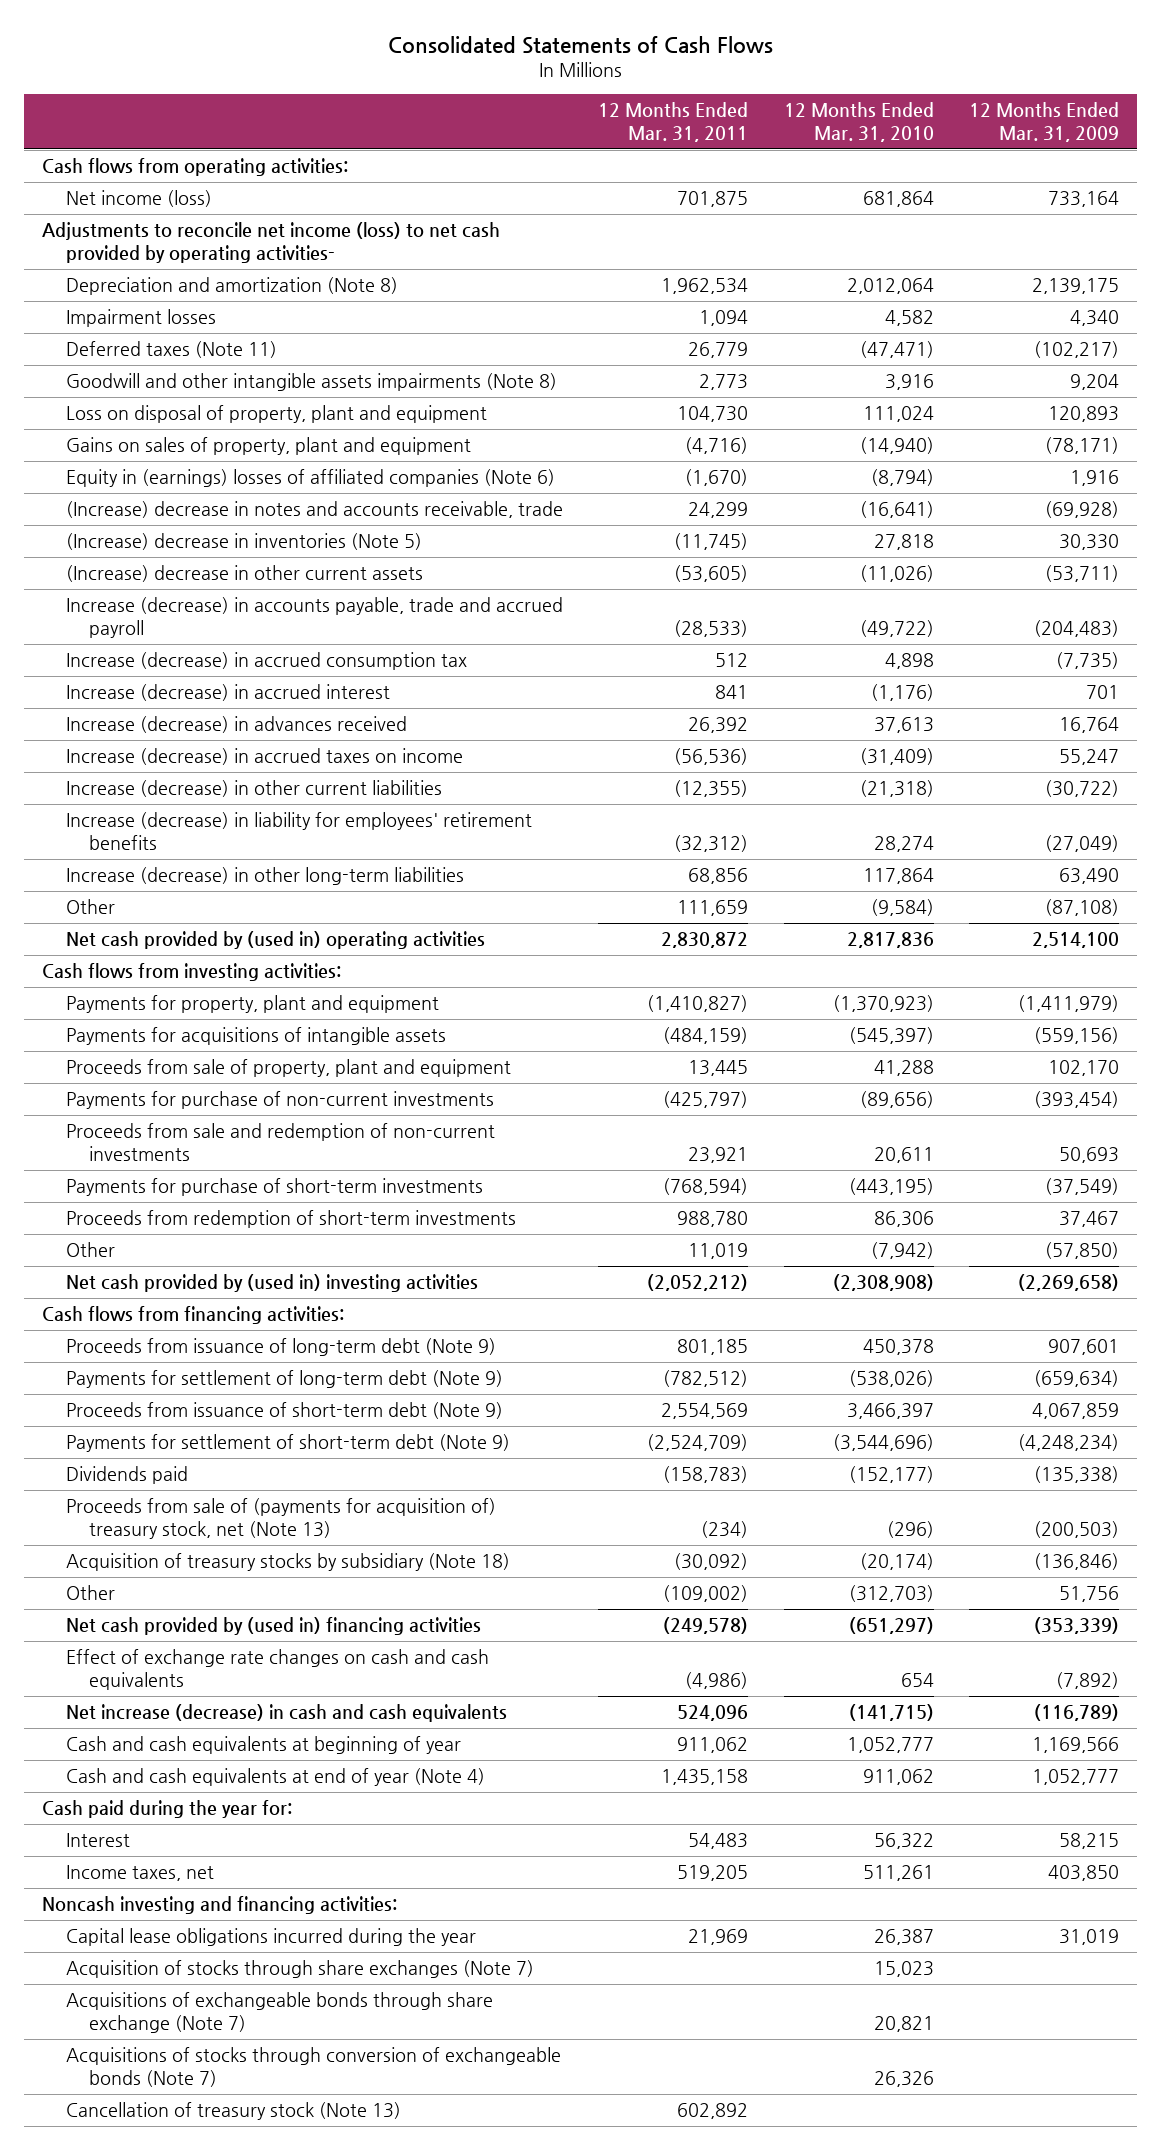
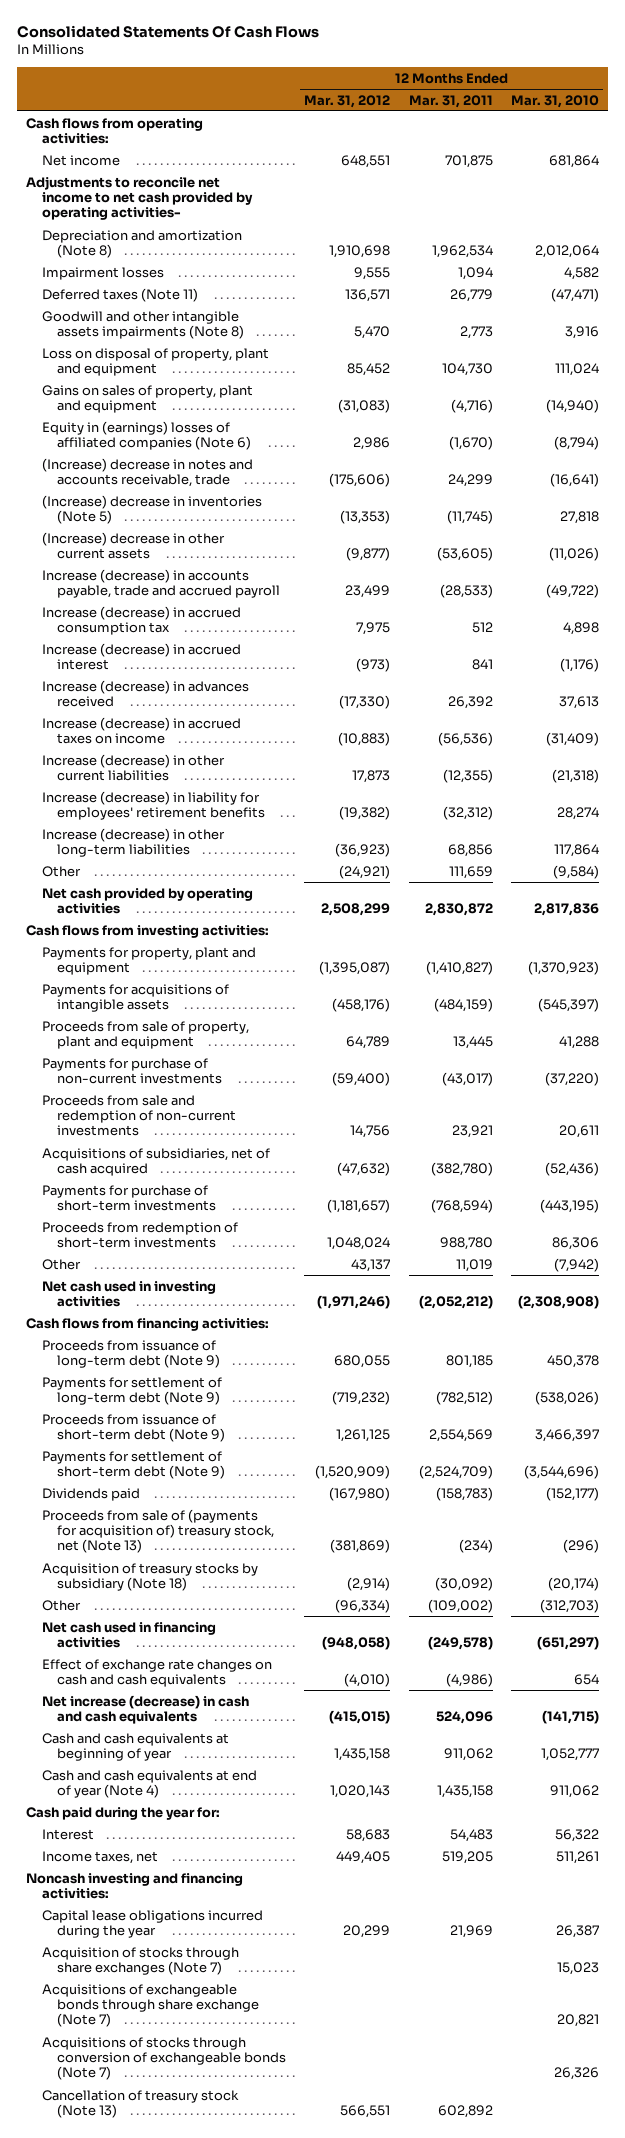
[387,36,773,55] Consolidated Statements of Cash Flows -> [17,24,320,38] Consolidated Statements Of Cash Flows
[968,102,1119,143] 12 Months Ended Mar. 31, 2009 -> none
none -> [304,94,391,108] Mar. 31, 2012
[65,190,212,208] Net income (loss) -> [41,154,120,166] Net income
[42,222,501,264] Adjustments to reconcile net income (loss) to net cash provided by operating activities- -> [26,175,253,221] Adjustments to reconcile net income to net cash provided by operating activities-
[65,931,485,950] Net cash provided by (used in) operating activities -> [41,887,253,915] Net cash provided by operating activities
[663,1091,749,1109] (425,797) -> [441,1072,493,1087] (43,017)
[859,1091,934,1109] (89,656) -> [544,1072,599,1087] (37,220)
none -> [41,1147,270,1177] Acquisitions of subsidiaries, net of cash acquired
[65,1274,478,1293] Net cash provided by (used in) investing activities -> [41,1280,216,1308] Net cash used in investing activities
[65,1617,481,1636] Net cash provided by (used in) financing activities -> [41,1621,216,1649] Net cash used in financing activities

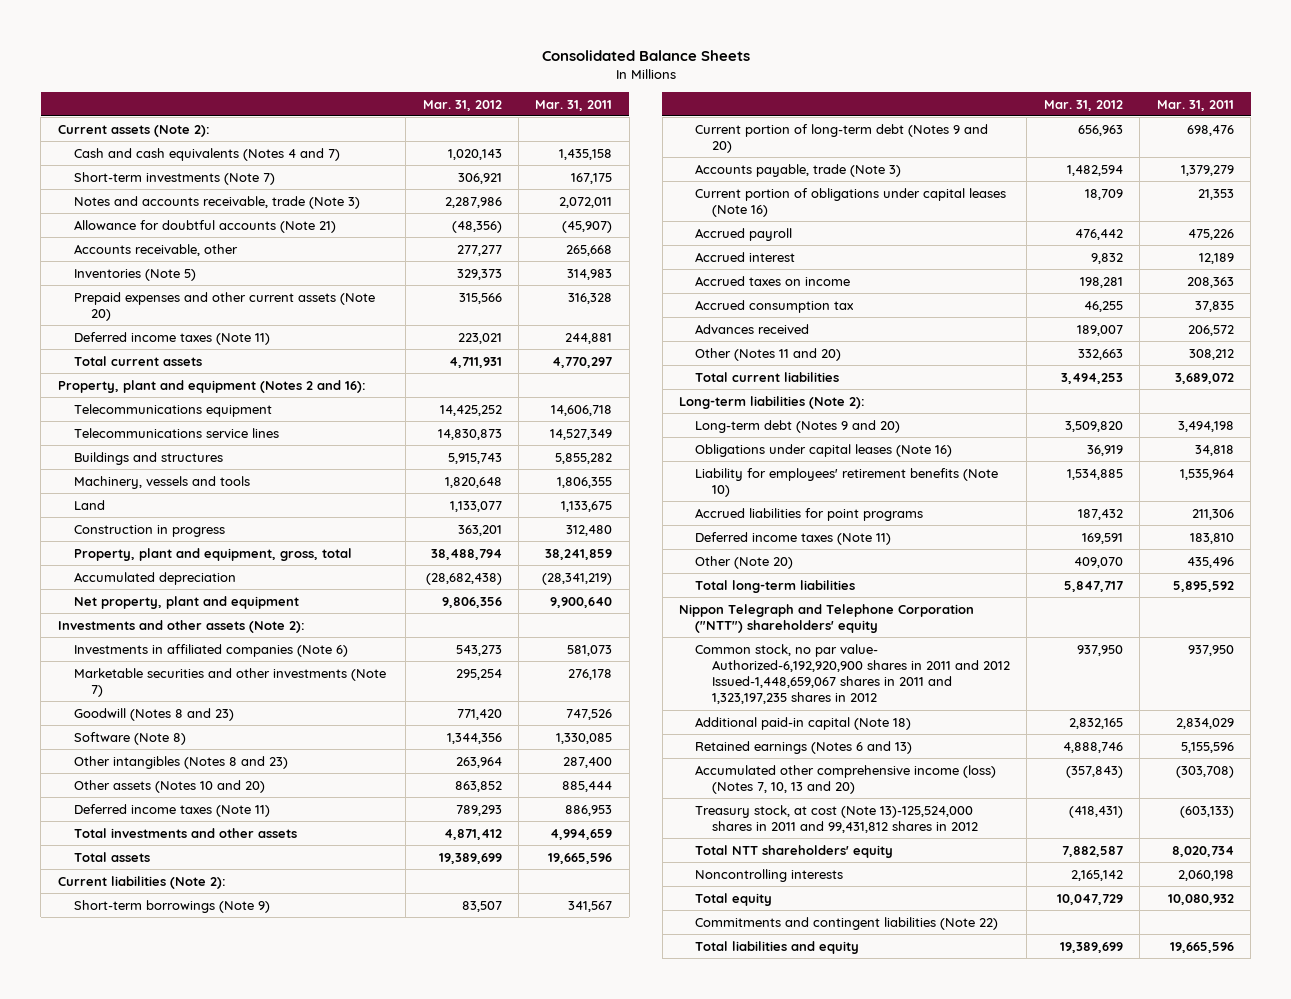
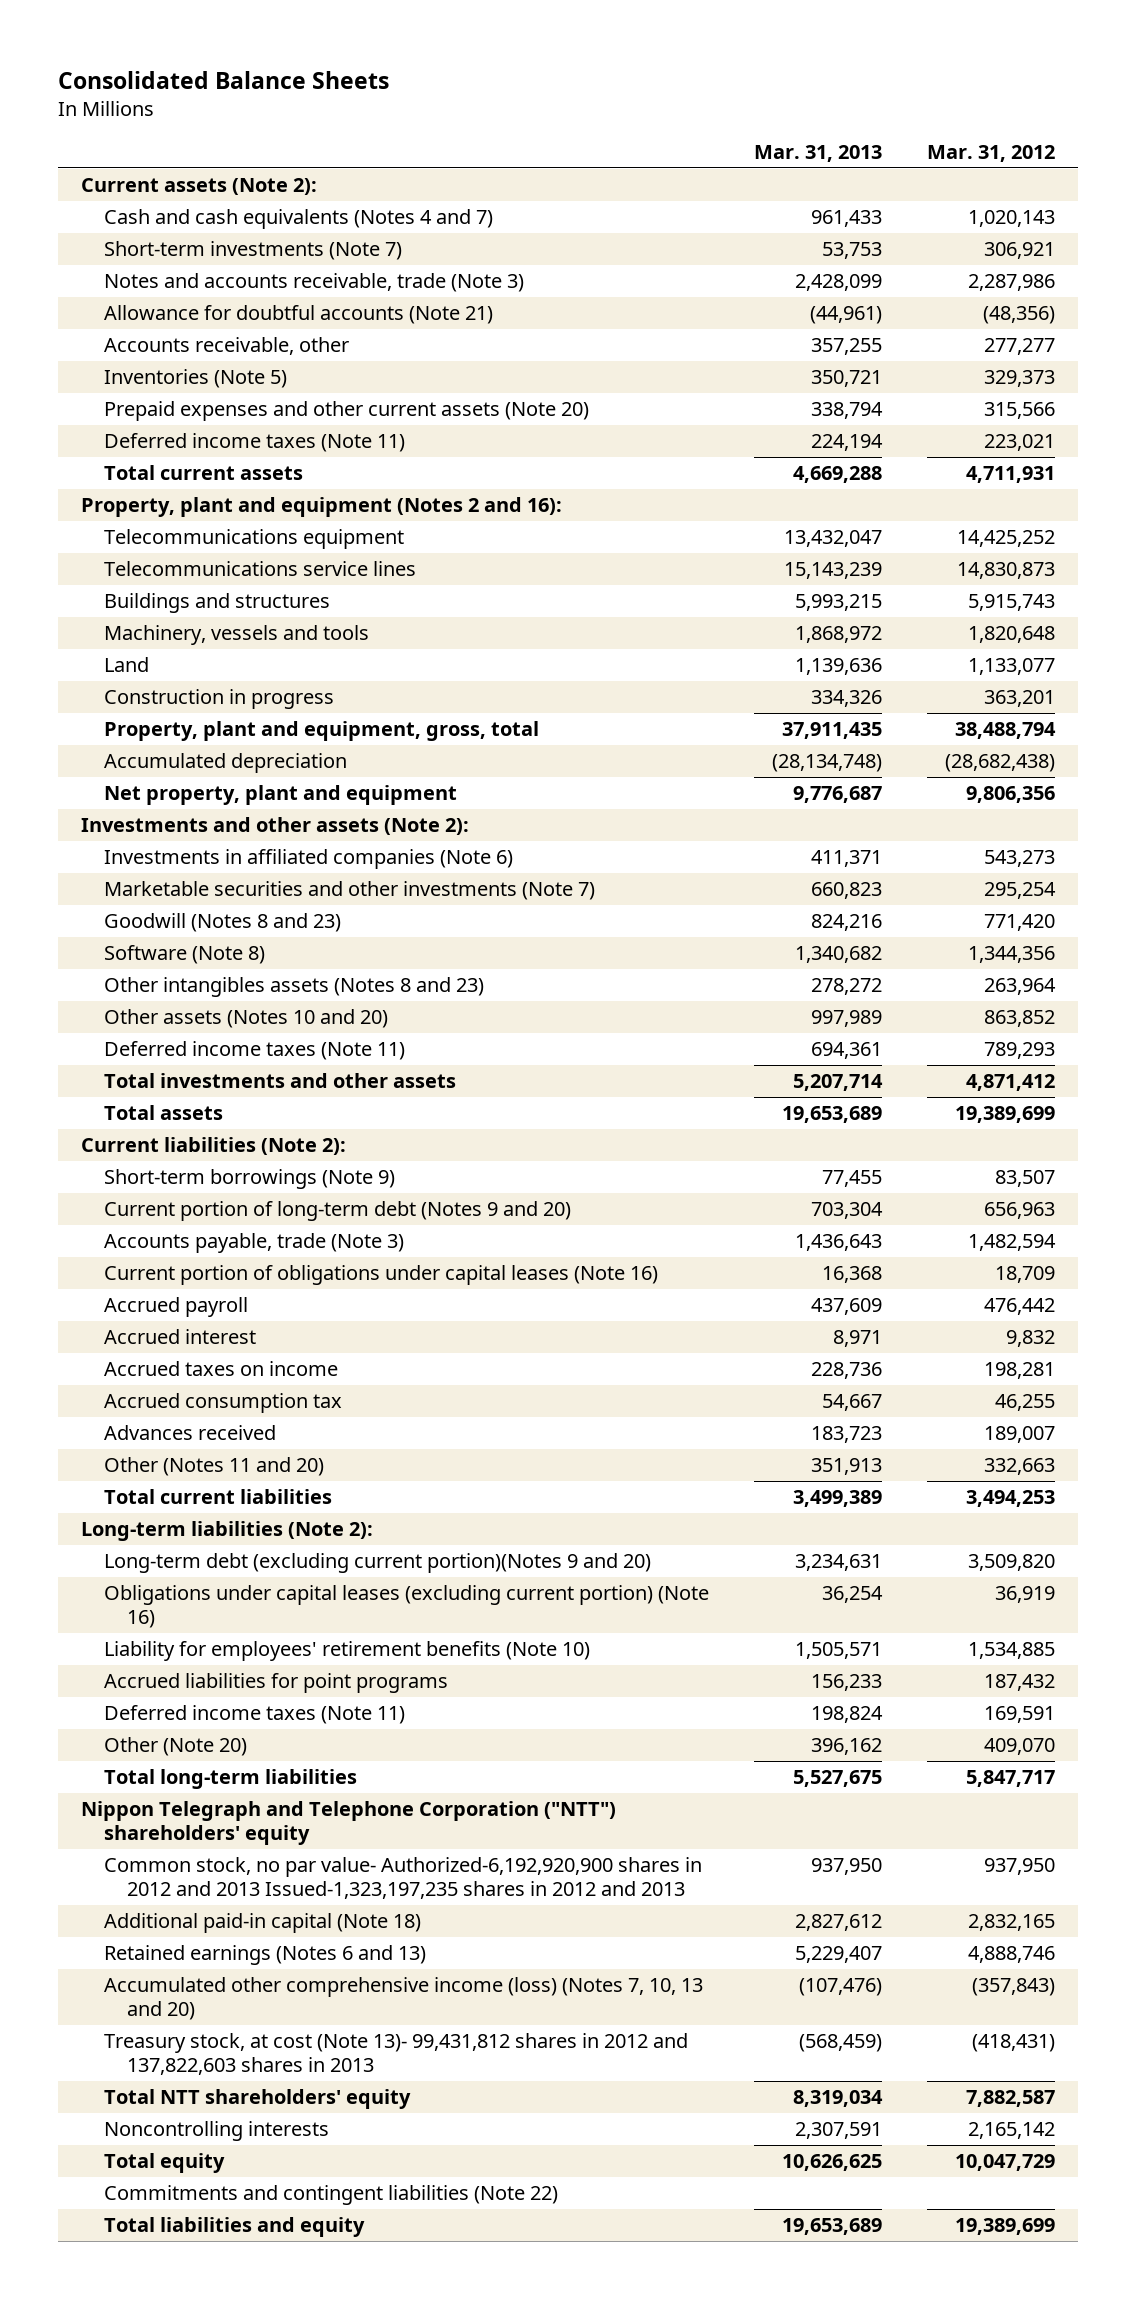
[535,99,613,111] Mar. 31, 2011 -> none
none -> [754,144,883,162] Mar. 31, 2013
[74,755,289,769] Other intangibles (Notes 8 and 23) -> [103,977,484,998] Other intangibles assets (Notes 8 and 23)
[695,419,901,433] Long-term debt (Notes 9 and 20) -> [103,1553,651,1574] Long-term debt (excluding current portion)(Notes 9 and 20)
[695,443,953,457] Obligations under capital leases (Note 16) -> [103,1585,709,1628] Obligations under capital leases (excluding current portion) (Note 16)
[695,643,1011,705] Common stock, no par value- Authorized-6,192,920,900 shares in 2011 and 2012 Issued-1,448,659,067 shares in 2011 and 1,323,197,235 shares in 2012 -> [103,1857,702,1899] Common stock, no par value- Authorized-6,192,920,900 shares in 2012 and 2013 Issued-1,323,197,235 shares in 2012 and 2013
[695,804,979,833] Treasury stock, at cost (Note 13)-125,524,000 shares in 2011 and 99,431,812 shares in 2012 -> [103,2033,688,2075] Treasury stock, at cost (Note 13)- 99,431,812 shares in 2012 and 137,822,603 shares in 2013

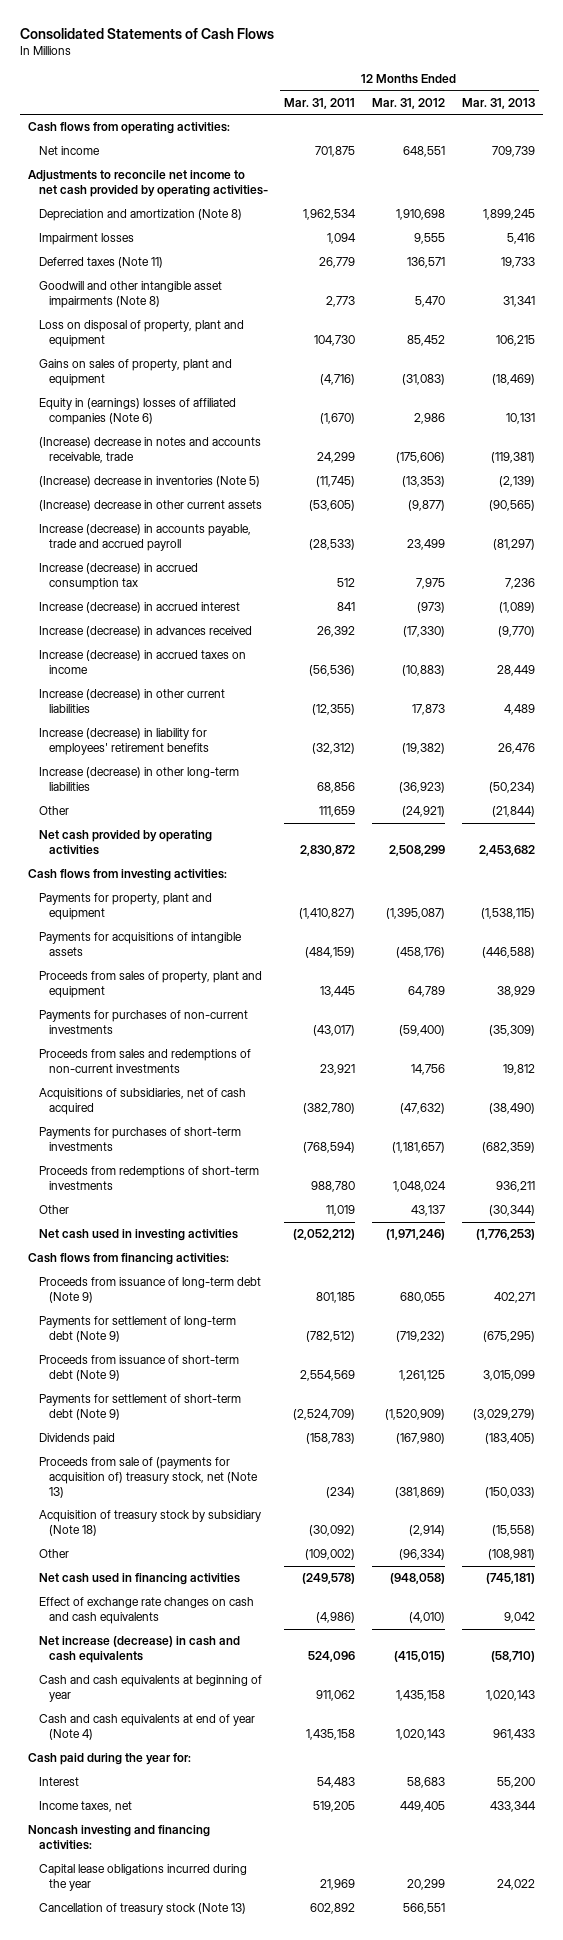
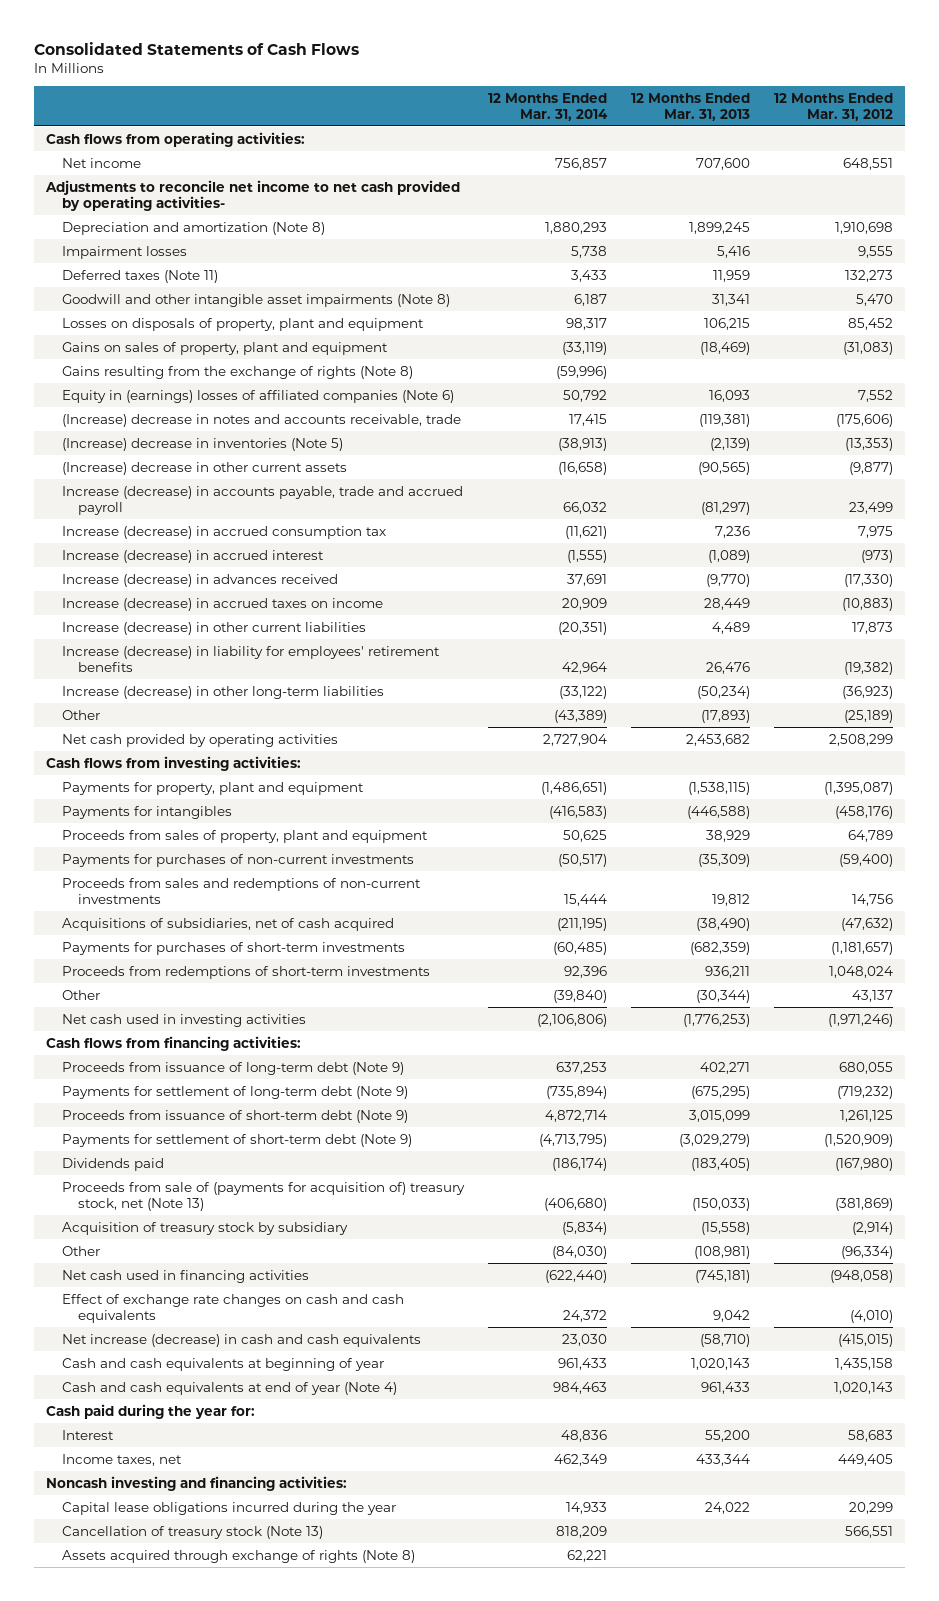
[284,97,356,109] Mar. 31, 2011 -> none
none -> [487,92,608,121] 12 Months Ended Mar. 31, 2014
[491,146,535,158] 709,739 -> [695,157,750,170] 707,600
[406,257,445,269] 136,571 -> [844,269,893,282] 132,273
[500,257,535,269] 19,733 -> [712,269,750,282] 11,959
[38,320,244,348] Loss on disposal of property, plant and equipment -> [61,317,424,331] Losses on disposals of property, plant and equipment
none -> [61,365,413,379] Gains resulting from the exchange of rights (Note 8)
[413,413,445,425] 2,986 -> [857,389,893,402] 7,552
[505,413,535,425] 10,131 -> [708,389,750,402] 16,093
[401,806,445,818] (24,921) -> [843,709,893,723] (25,189)
[491,806,535,818] (21,844) -> [700,709,750,723] (17,893)
[38,932,242,957] Payments for acquisitions of intangible assets -> [61,805,232,819] Payments for intangibles
[38,1510,261,1537] Acquisition of treasury stock by subsidiary (Note 18) -> [61,1221,348,1235] Acquisition of treasury stock by subsidiary
none -> [61,1549,415,1563] Assets acquired through exchange of rights (Note 8)

